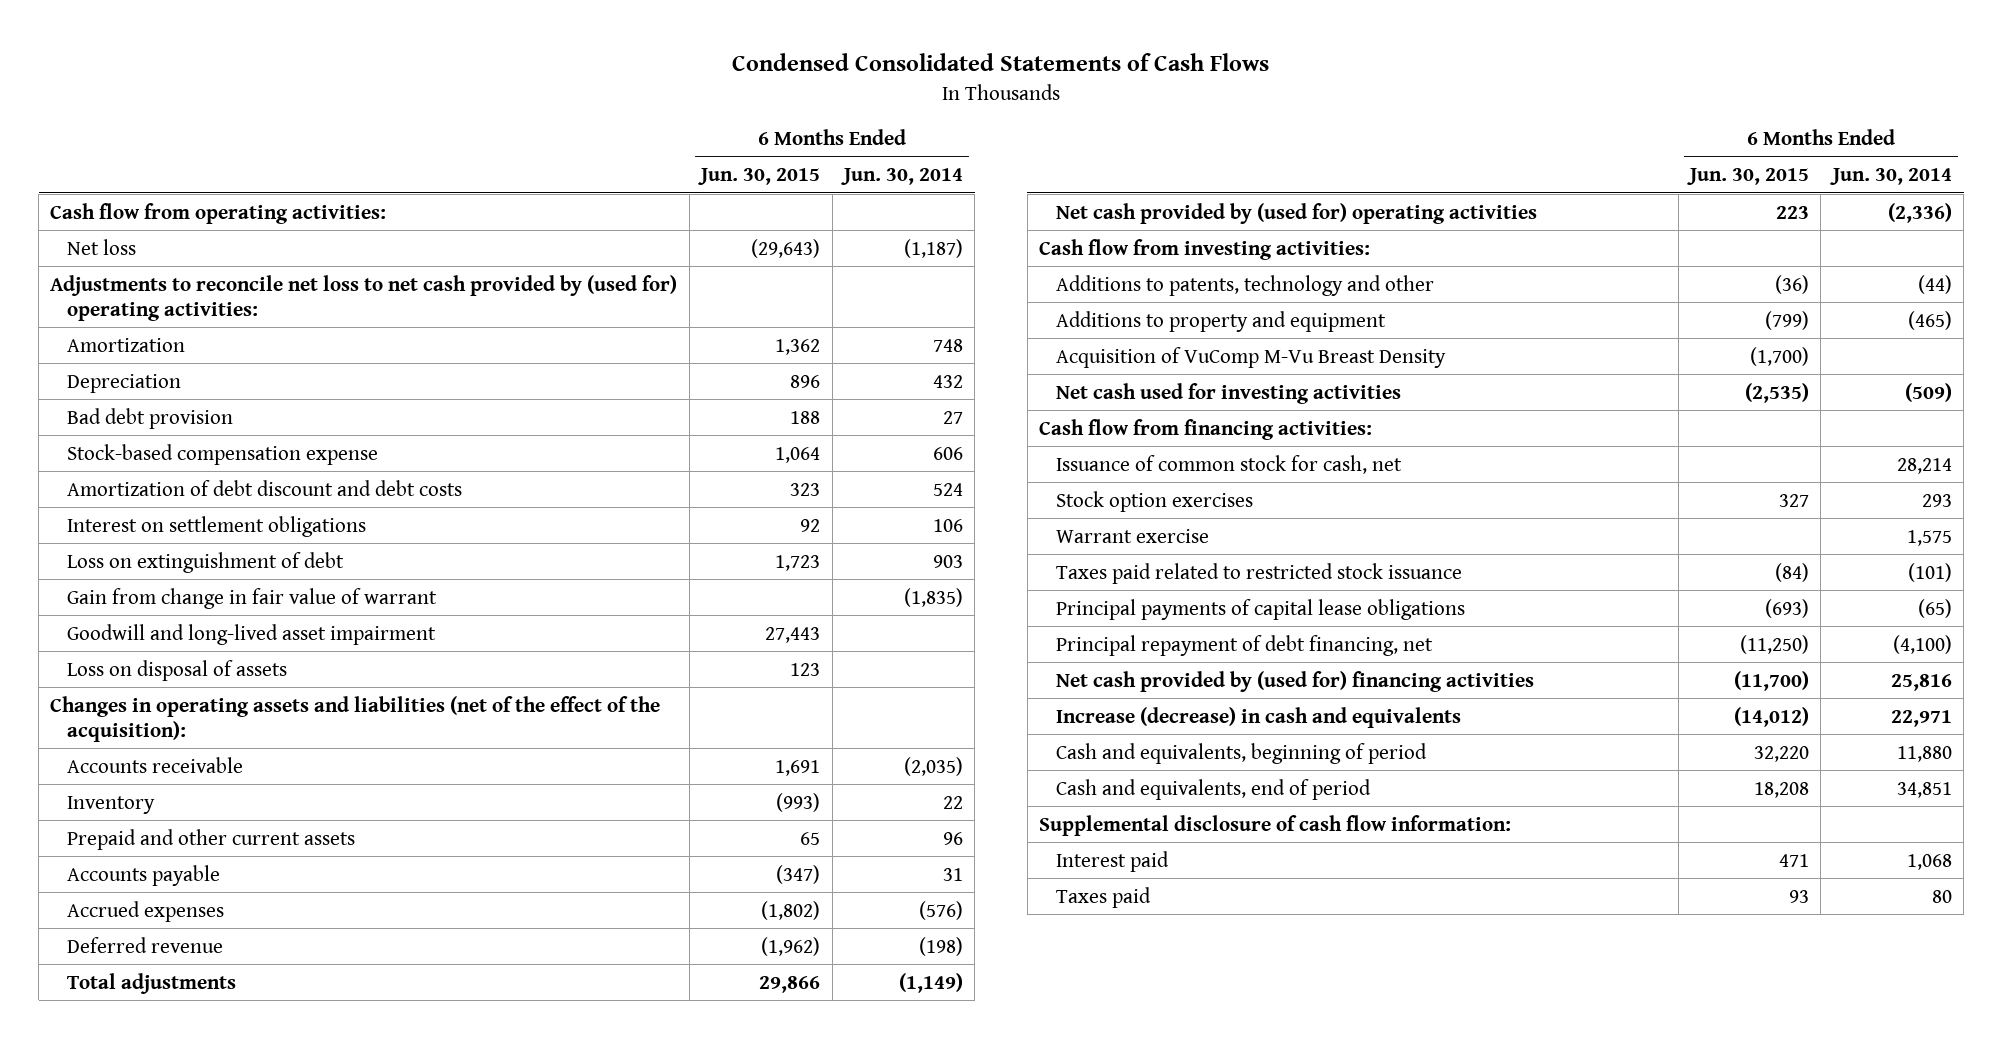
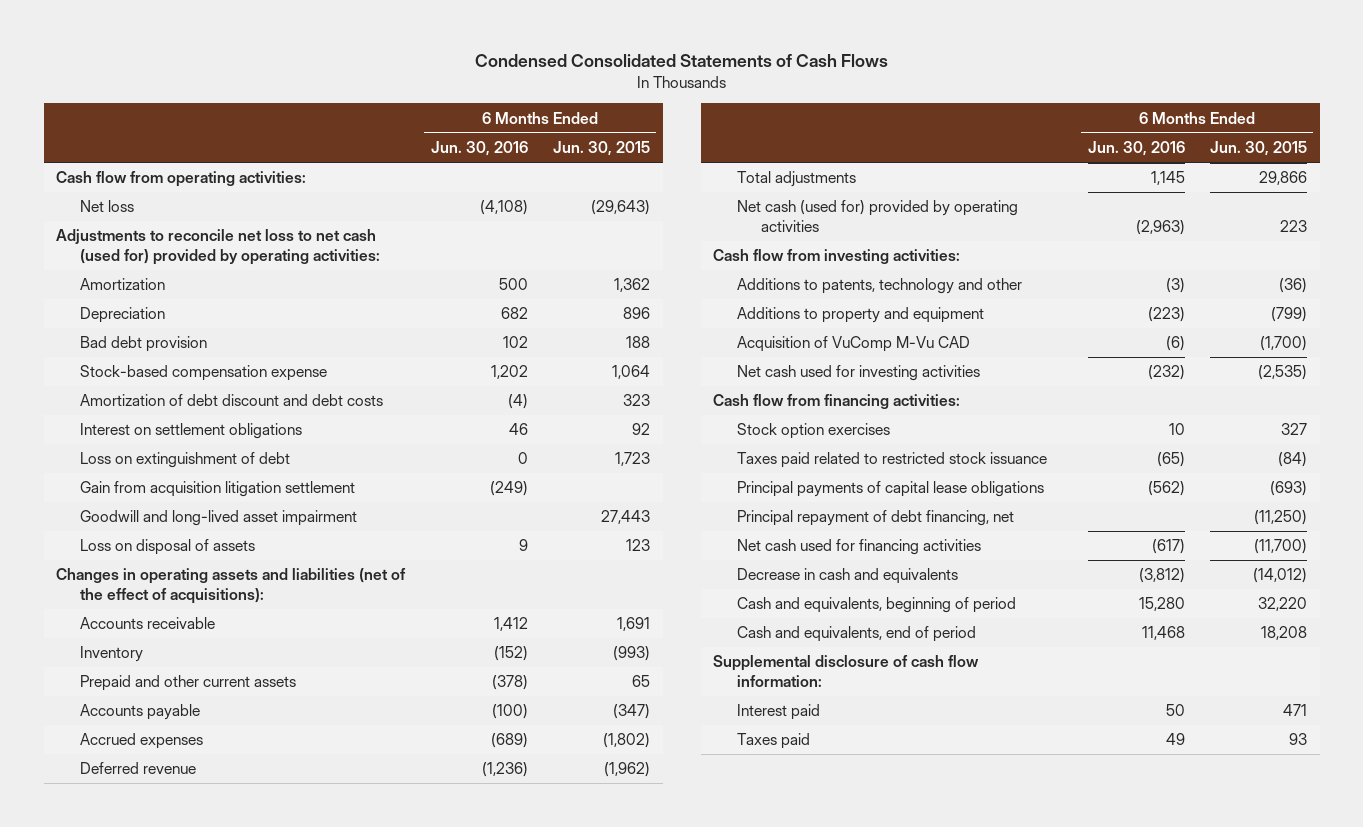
[840,168,963,186] Jun. 30, 2014 -> none
none -> [430,141,528,157] Jun. 30, 2016
[50,274,678,321] Adjustments to reconcile net loss to net cash provided by (used for) operating activities: -> [56,229,381,265] Adjustments to reconcile net loss to net cash (used for) provided by operating activities:
[66,587,437,609] Gain from change in fair value of warrant -> none
none -> [80,481,356,498] Gain from acquisition litigation settlement
[50,695,661,742] Changes in operating assets and liabilities (net of the effect of the acquisition): -> [56,568,407,604] Changes in operating assets and liabilities (net of the effect of acquisitions):
[1055,202,1537,224] Net cash provided by (used for) operating activities -> [737,200,1019,232] Net cash (used for) provided by operating activities
[1055,346,1446,368] Acquisition of VuComp M-Vu Breast Density -> [737,336,971,353] Acquisition of VuComp M-Vu CAD
[1055,454,1402,474] Issuance of common stock for cash, net -> none
[1055,528,1209,543] Warrant exercise -> none
[1055,670,1534,692] Net cash provided by (used for) financing activities -> [737,539,982,556] Net cash used for financing activities
[1055,706,1461,728] Increase (decrease) in cash and equivalents -> [737,568,959,585] Decrease in cash and equivalents

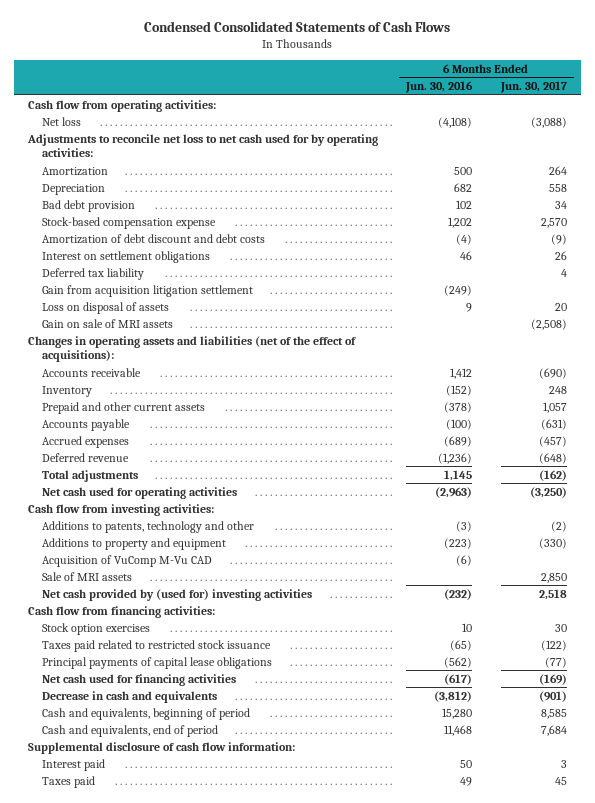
[553,141,651,157] Jun. 30, 2015 -> none
none -> [499,80,567,93] Jun. 30, 2017
[56,229,381,265] Adjustments to reconcile net loss to net cash (used for) provided by operating activities: -> [27,133,379,157] Adjustments to reconcile net loss to net cash used for by operating activities:
[80,452,291,469] Loss on extinguishment of debt -> none
none -> [41,267,144,280] Deferred tax liability
[80,510,358,527] Goodwill and long-lived asset impairment -> none
none -> [41,318,173,328] Gain on sale of MRI assets
[737,200,1019,232] Net cash (used for) provided by operating activities -> [41,486,237,499] Net cash used for operating activities
none -> [41,571,132,581] Sale of MRI assets
[737,365,981,382] Net cash used for investing activities -> [41,588,312,601] Net cash provided by (used for) investing activities
[737,510,1015,527] Principal repayment of debt financing, net -> none

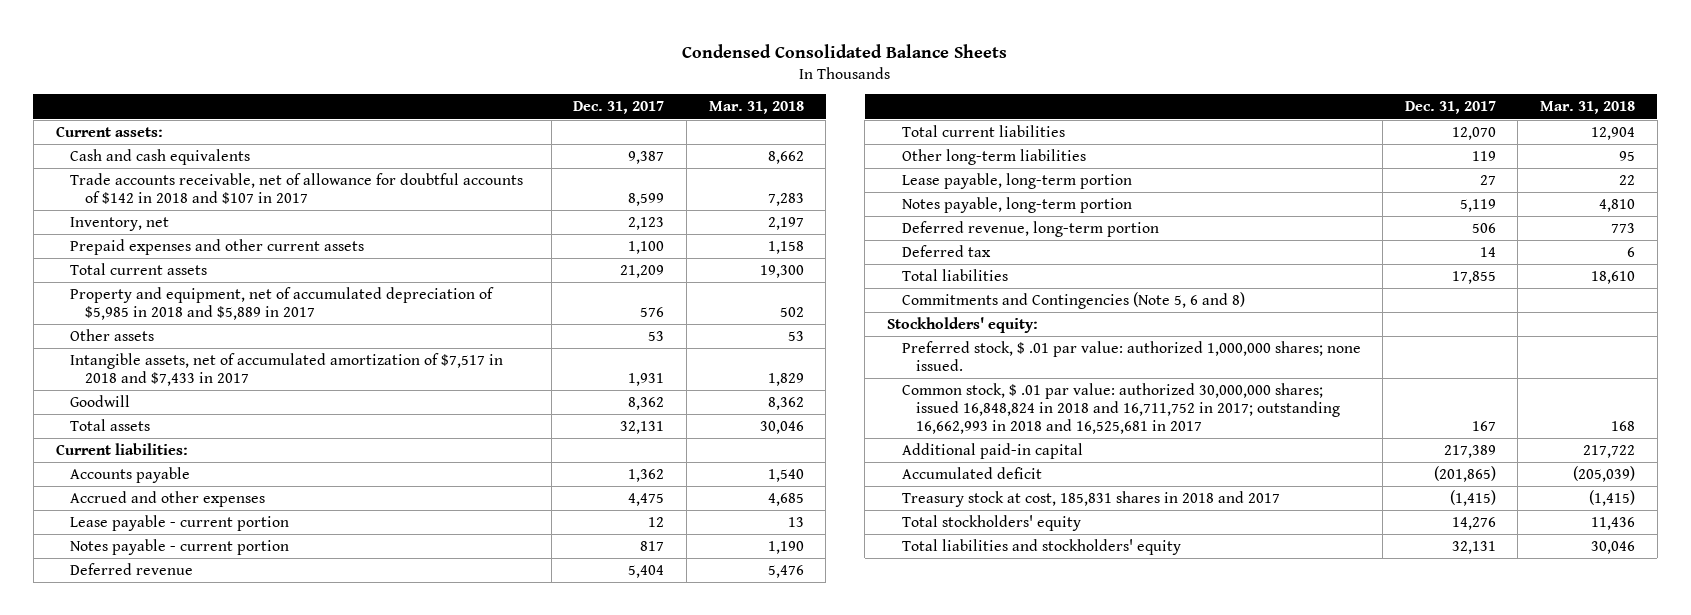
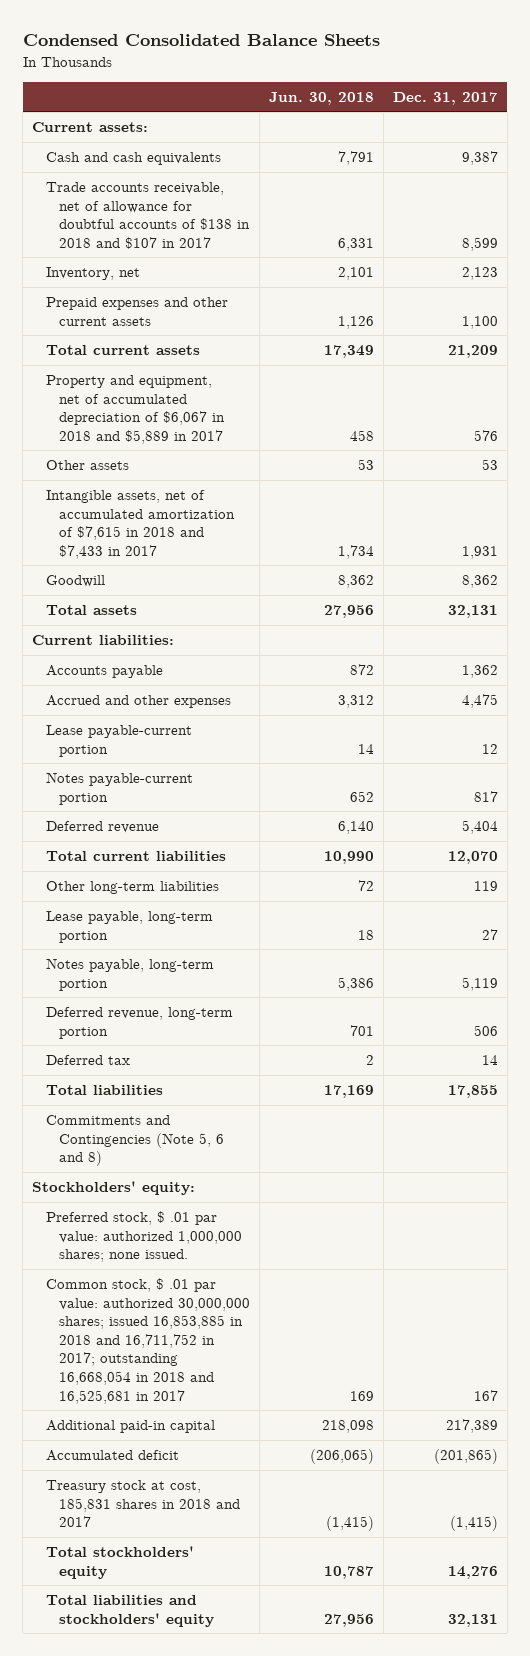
[708,101,804,115] Mar. 31, 2018 -> none
none -> [269,91,375,105] Jun. 30, 2018
[70,173,524,204] Trade accounts receivable, net of allowance for doubtful accounts of $142 in 2018 and $107 in 2017 -> [45,182,251,249] Trade accounts receivable, net of allowance for doubtful accounts of $138 in 2018 and $107 in 2017
[70,287,495,320] Property and equipment, net of accumulated depreciation of $5,985 in 2018 and $5,889 in 2017 -> [45,375,226,444] Property and equipment, net of accumulated depreciation of $6,067 in 2018 and $5,889 in 2017
[70,353,504,386] Intangible assets, net of accumulated amortization of $7,517 in 2018 and $7,433 in 2017 -> [45,490,236,559] Intangible assets, net of accumulated amortization of $7,615 in 2018 and $7,433 in 2017
[70,515,290,532] Lease payable - current portion -> [45,725,192,757] Lease payable-current portion
[70,539,290,556] Notes payable - current portion -> [45,772,193,805] Notes payable-current portion
[901,383,1341,434] Common stock, $ .01 par value: authorized 30,000,000 shares; issued 16,848,824 in 2018 and 16,711,752 in 2017; outstanding 16,662,993 in 2018 and 16,525,681 in 2017 -> [45,1278,251,1404] Common stock, $ .01 par value: authorized 30,000,000 shares; issued 16,853,885 in 2018 and 16,711,752 in 2017; outstanding 16,668,054 in 2018 and 16,525,681 in 2017

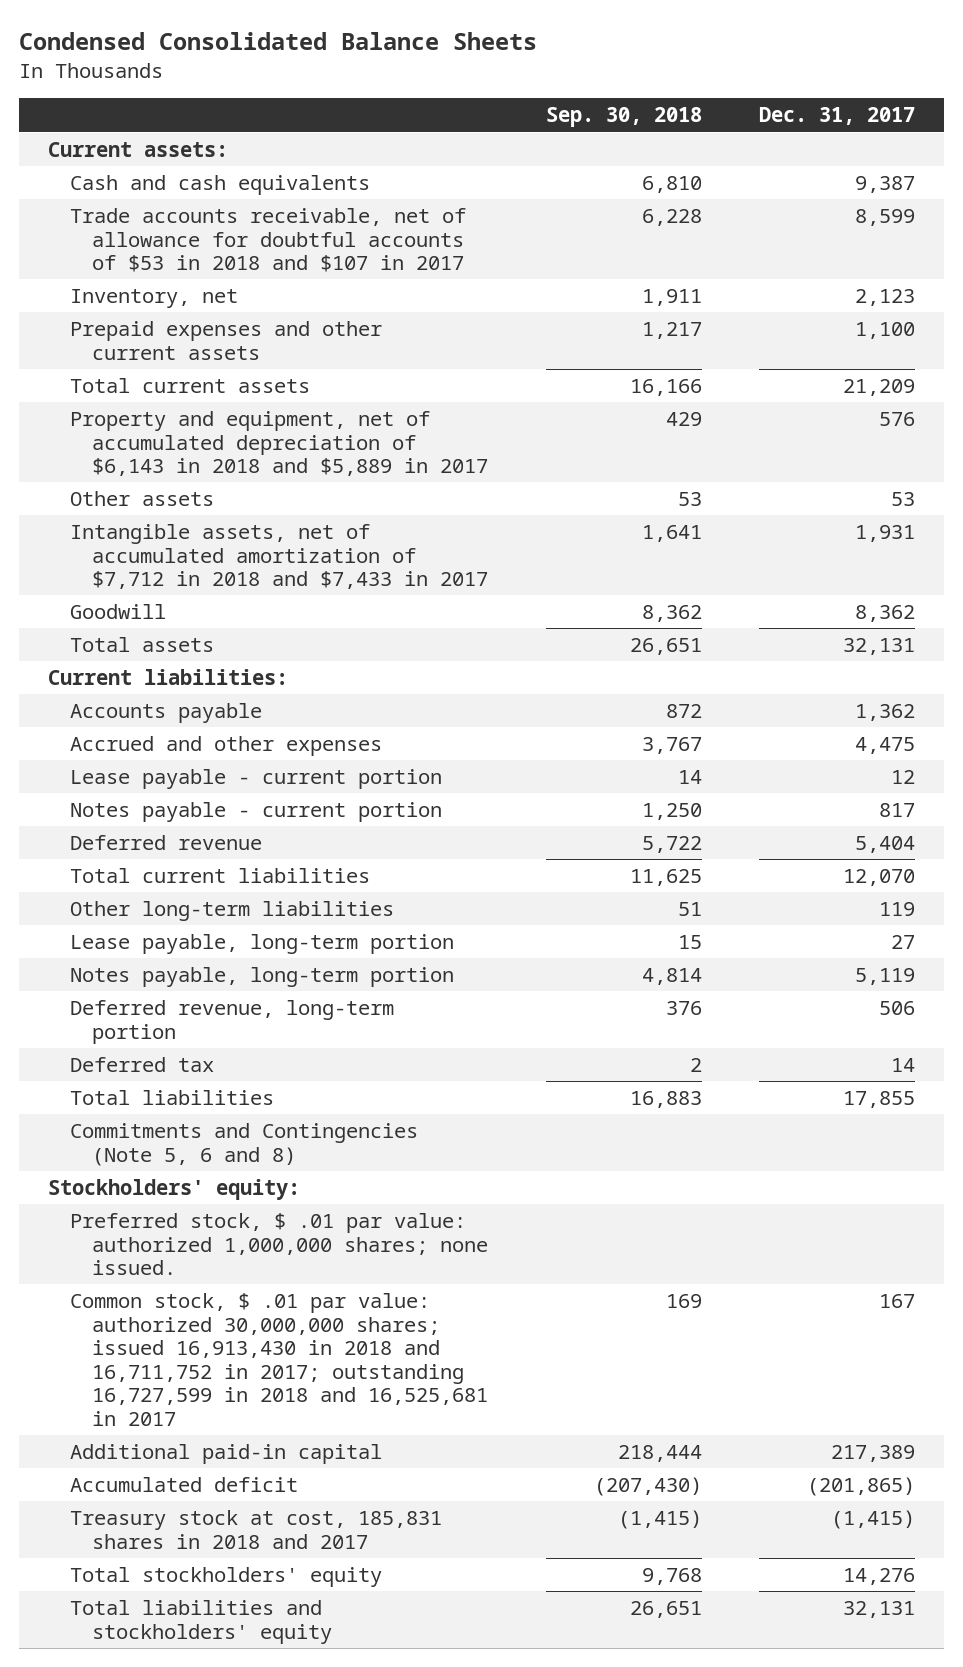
[269,91,375,105] Jun. 30, 2018 -> none
none -> [545,107,702,128] Sep. 30, 2018
[45,182,251,249] Trade accounts receivable, net of allowance for doubtful accounts of $138 in 2018 and $107 in 2017 -> [69,208,466,273] Trade accounts receivable, net of allowance for doubtful accounts of $53 in 2018 and $107 in 2017
[45,375,226,444] Property and equipment, net of accumulated depreciation of $6,067 in 2018 and $5,889 in 2017 -> [69,411,489,477] Property and equipment, net of accumulated depreciation of $6,143 in 2018 and $5,889 in 2017
[45,490,236,559] Intangible assets, net of accumulated amortization of $7,615 in 2018 and $7,433 in 2017 -> [69,524,489,590] Intangible assets, net of accumulated amortization of $7,712 in 2018 and $7,433 in 2017
[45,725,192,757] Lease payable-current portion -> [69,769,442,790] Lease payable - current portion
[45,772,193,805] Notes payable-current portion -> [69,802,442,823] Notes payable - current portion
[45,1278,251,1404] Common stock, $ .01 par value: authorized 30,000,000 shares; issued 16,853,885 in 2018 and 16,711,752 in 2017; outstanding 16,668,054 in 2018 and 16,525,681 in 2017 -> [69,1293,489,1426] Common stock, $ .01 par value: authorized 30,000,000 shares; issued 16,913,430 in 2018 and 16,711,752 in 2017; outstanding 16,727,599 in 2018 and 16,525,681 in 2017

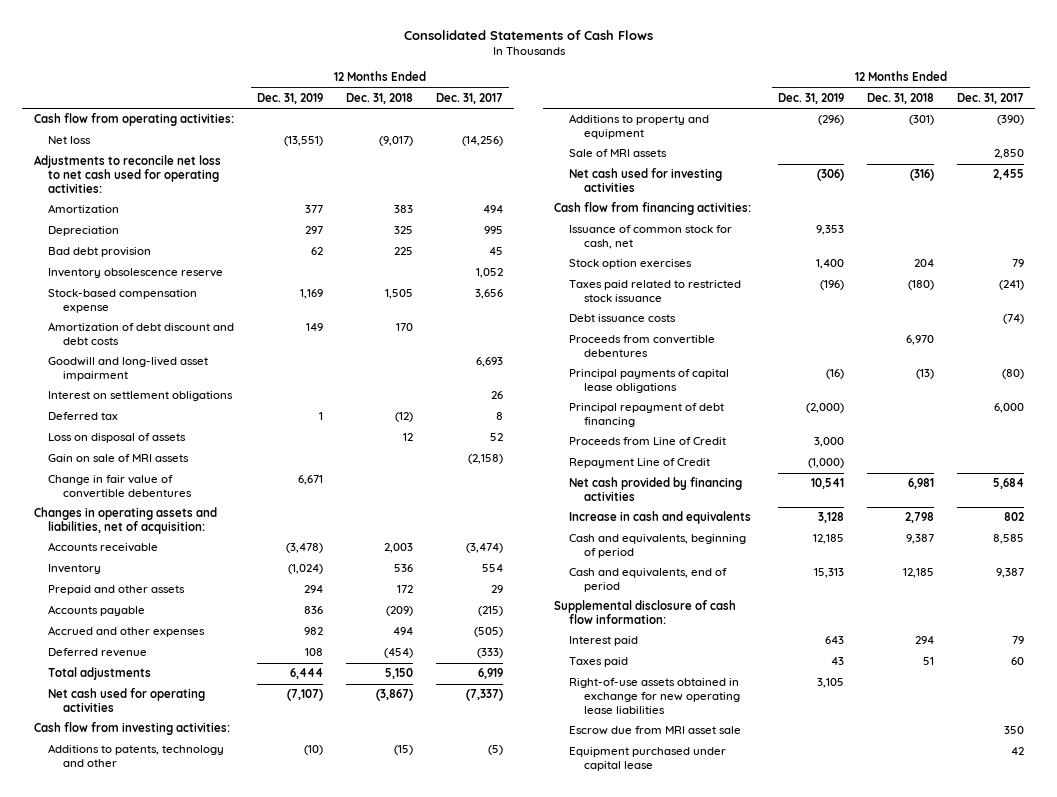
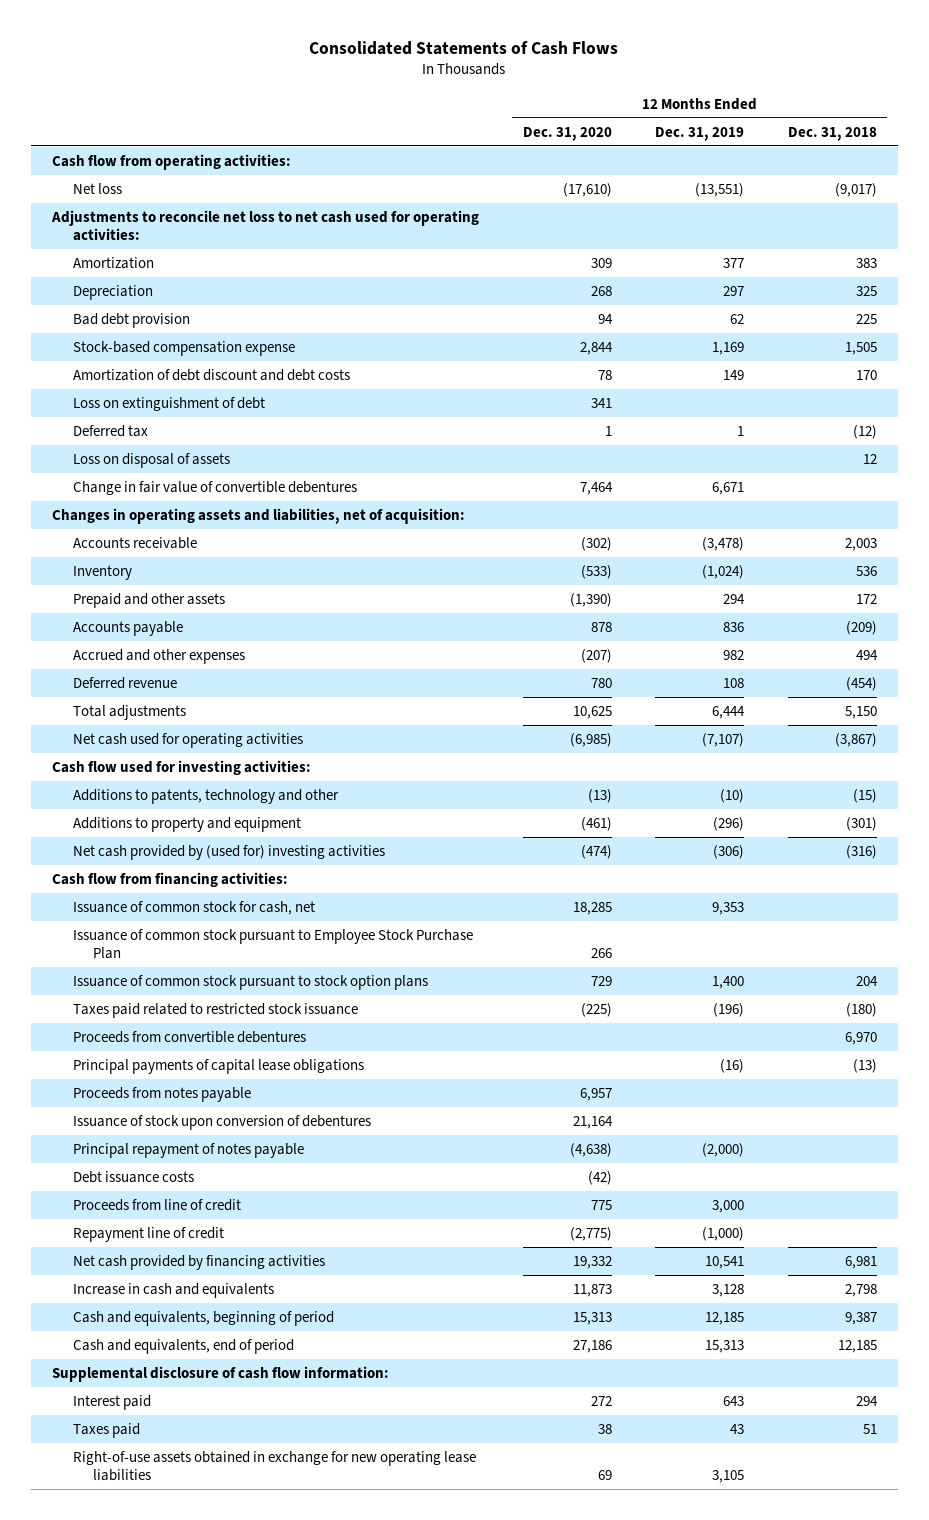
[435,93,503,105] Dec. 31, 2017 -> none
none -> [522,126,612,141] Dec. 31, 2020
[48,268,224,279] Inventory obsolescence reserve -> none
[48,357,209,382] Goodwill and long-lived asset impairment -> none
[48,391,234,402] Interest on settlement obligations -> none
none -> [72,397,265,412] Loss on extinguishment of debt
[48,454,190,463] Gain on sale of MRI assets -> none
[33,722,230,736] Cash flow from investing activities: -> [52,760,312,776] Cash flow used for investing activities:
[569,149,668,158] Sale of MRI assets -> none
[569,168,723,193] Net cash used for investing activities -> [72,845,385,861] Net cash provided by (used for) investing activities
none -> [72,929,473,960] Issuance of common stock pursuant to Employee Stock Purchase Plan
[569,259,693,270] Stock option exercises -> [72,975,428,991] Issuance of common stock pursuant to stock option plans
[569,403,725,428] Principal repayment of debt financing -> none
none -> [72,1087,251,1103] Proceeds from notes payable
none -> [72,1115,371,1131] Issuance of stock upon conversion of debentures
none -> [72,1143,304,1159] Principal repayment of notes payable
[569,314,677,323] Debt issuance costs -> [72,1171,194,1184] Debt issuance costs
[569,437,727,446] Proceeds from Line of Credit -> [72,1199,241,1212] Proceeds from line of credit
[569,458,711,469] Repayment Line of Credit -> [72,1227,224,1243] Repayment line of credit
[569,726,742,736] Escrow due from MRI asset sale -> none
[569,747,727,772] Equipment purchased under capital lease -> none

